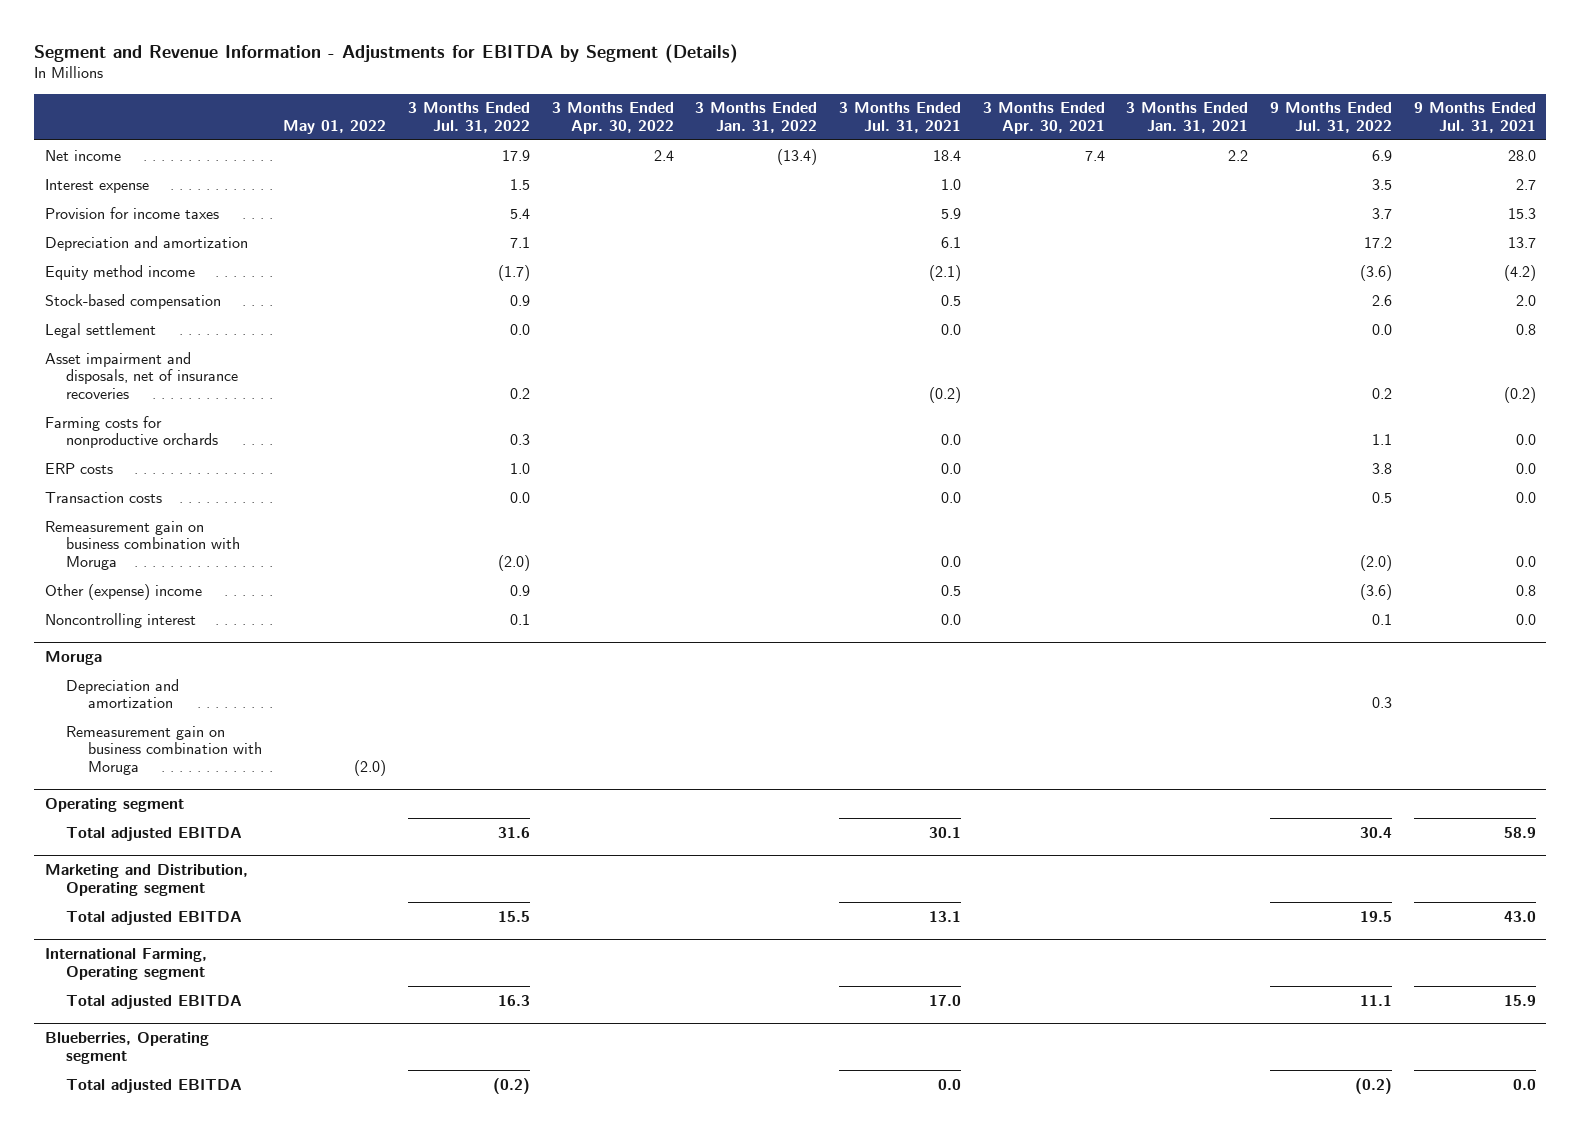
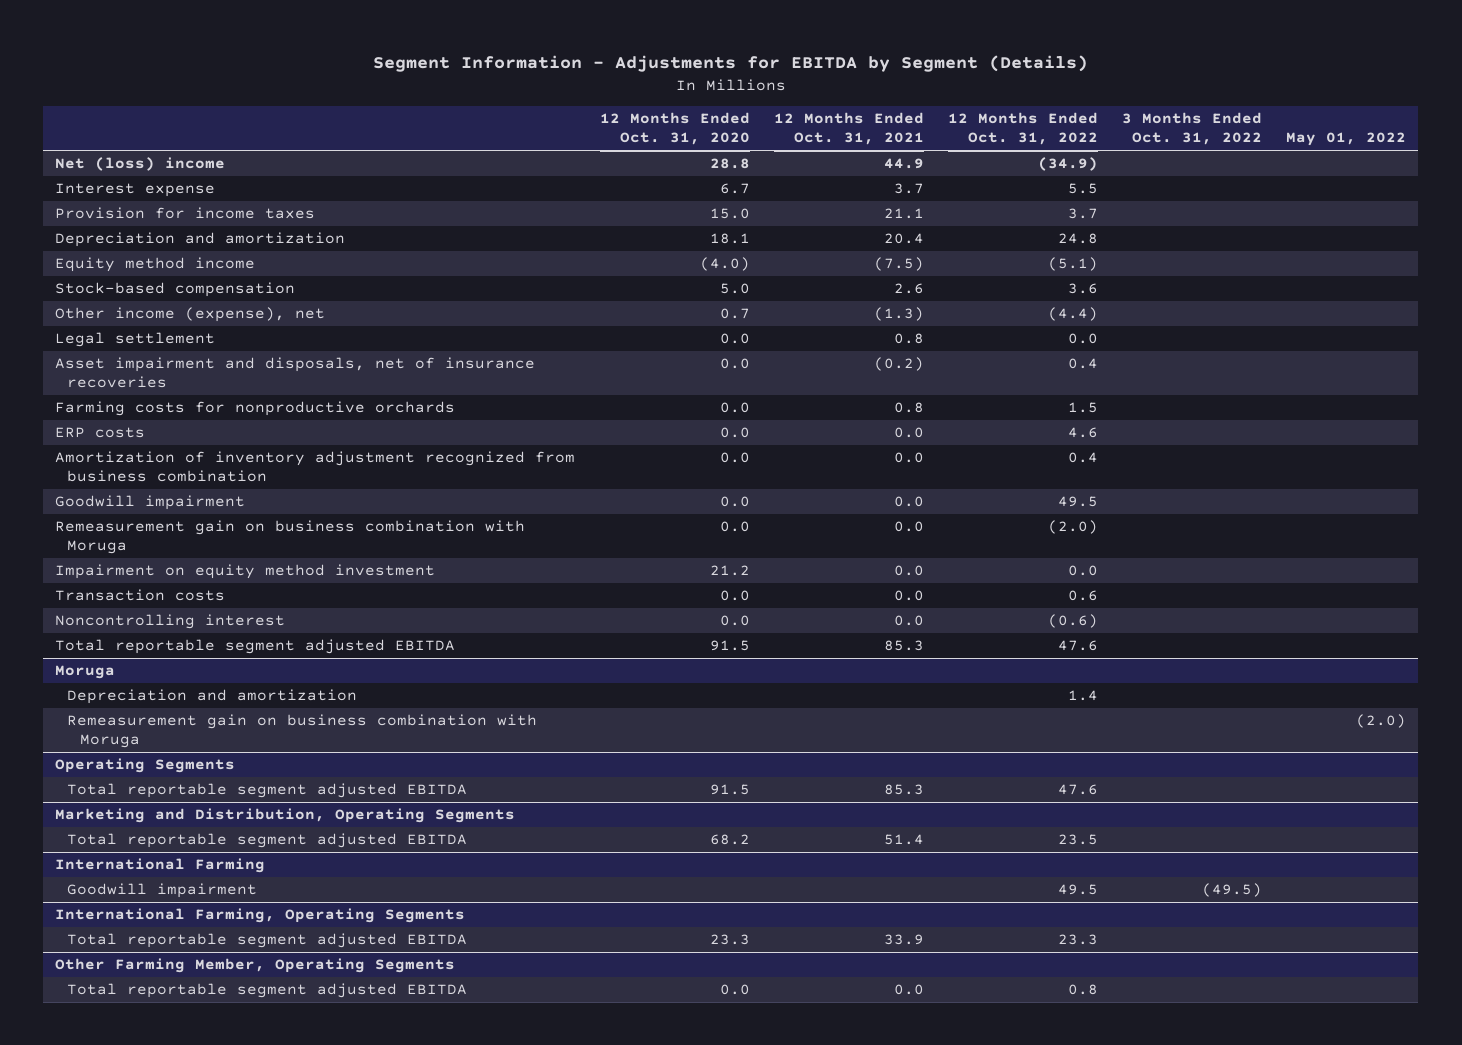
[33,43,738,63] Segment and Revenue Information - Adjustments for EBITDA by Segment (Details) -> [372,55,1088,73] Segment Information - Adjustments for EBITDA by Segment (Details)
[408,102,531,134] 3 Months Ended Jul. 31, 2022 -> none
[551,102,674,135] 3 Months Ended Apr. 30, 2022 -> none
[695,102,818,134] 3 Months Ended Jan. 31, 2022 -> none
[839,102,962,134] 3 Months Ended Jul. 31, 2021 -> none
[982,102,1105,135] 3 Months Ended Apr. 30, 2021 -> none
[1126,102,1249,134] 3 Months Ended Jan. 31, 2021 -> none
[1269,102,1392,134] 9 Months Ended Jul. 31, 2022 -> none
[1413,102,1536,134] 9 Months Ended Jul. 31, 2021 -> none
none -> [599,112,750,146] 12 Months Ended Oct. 31, 2020
none -> [773,112,924,146] 12 Months Ended Oct. 31, 2021
none -> [947,112,1098,146] 12 Months Ended Oct. 31, 2022
none -> [1122,112,1263,146] 3 Months Ended Oct. 31, 2022
[44,149,121,161] Net income -> [55,157,226,172] Net (loss) income
none -> [55,307,326,323] Other income (expense), net
none -> [55,451,576,483] Amortization of inventory adjustment recognized from business combination
none -> [55,495,246,511] Goodwill impairment
[44,583,202,600] Other (expense) income -> none
none -> [55,564,436,580] Impairment on equity method investment
[44,491,162,503] Transaction costs -> [55,589,226,602] Transaction costs
none -> [55,639,456,655] Total reportable segment adjusted EBITDA
[44,1032,209,1065] Blueberries, Operating segment -> none
[66,1078,243,1093] Total adjusted EBITDA -> none
[44,798,184,813] Operating segment -> [55,758,236,774] Operating Segments
[66,826,243,841] Total adjusted EBITDA -> [67,783,468,799] Total reportable segment adjusted EBITDA
[44,864,248,897] Marketing and Distribution, Operating segment -> [55,808,516,824] Marketing and Distribution, Operating Segments
[66,910,243,925] Total adjusted EBITDA -> [67,833,468,849] Total reportable segment adjusted EBITDA
none -> [55,858,266,874] International Farming
none -> [67,883,258,899] Goodwill impairment
[44,948,207,981] International Farming, Operating segment -> [55,908,466,924] International Farming, Operating Segments
[66,994,243,1009] Total adjusted EBITDA -> [67,933,468,949] Total reportable segment adjusted EBITDA
none -> [55,958,456,974] Other Farming Member, Operating Segments
none -> [67,983,468,999] Total reportable segment adjusted EBITDA

